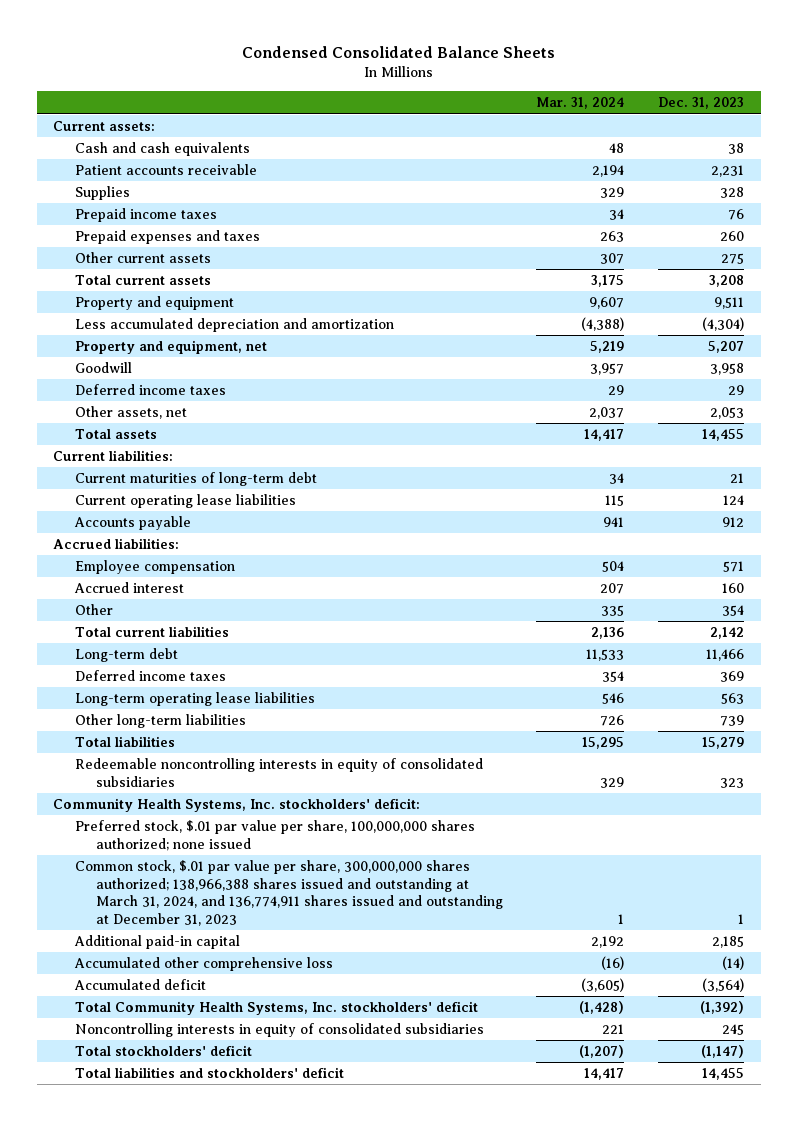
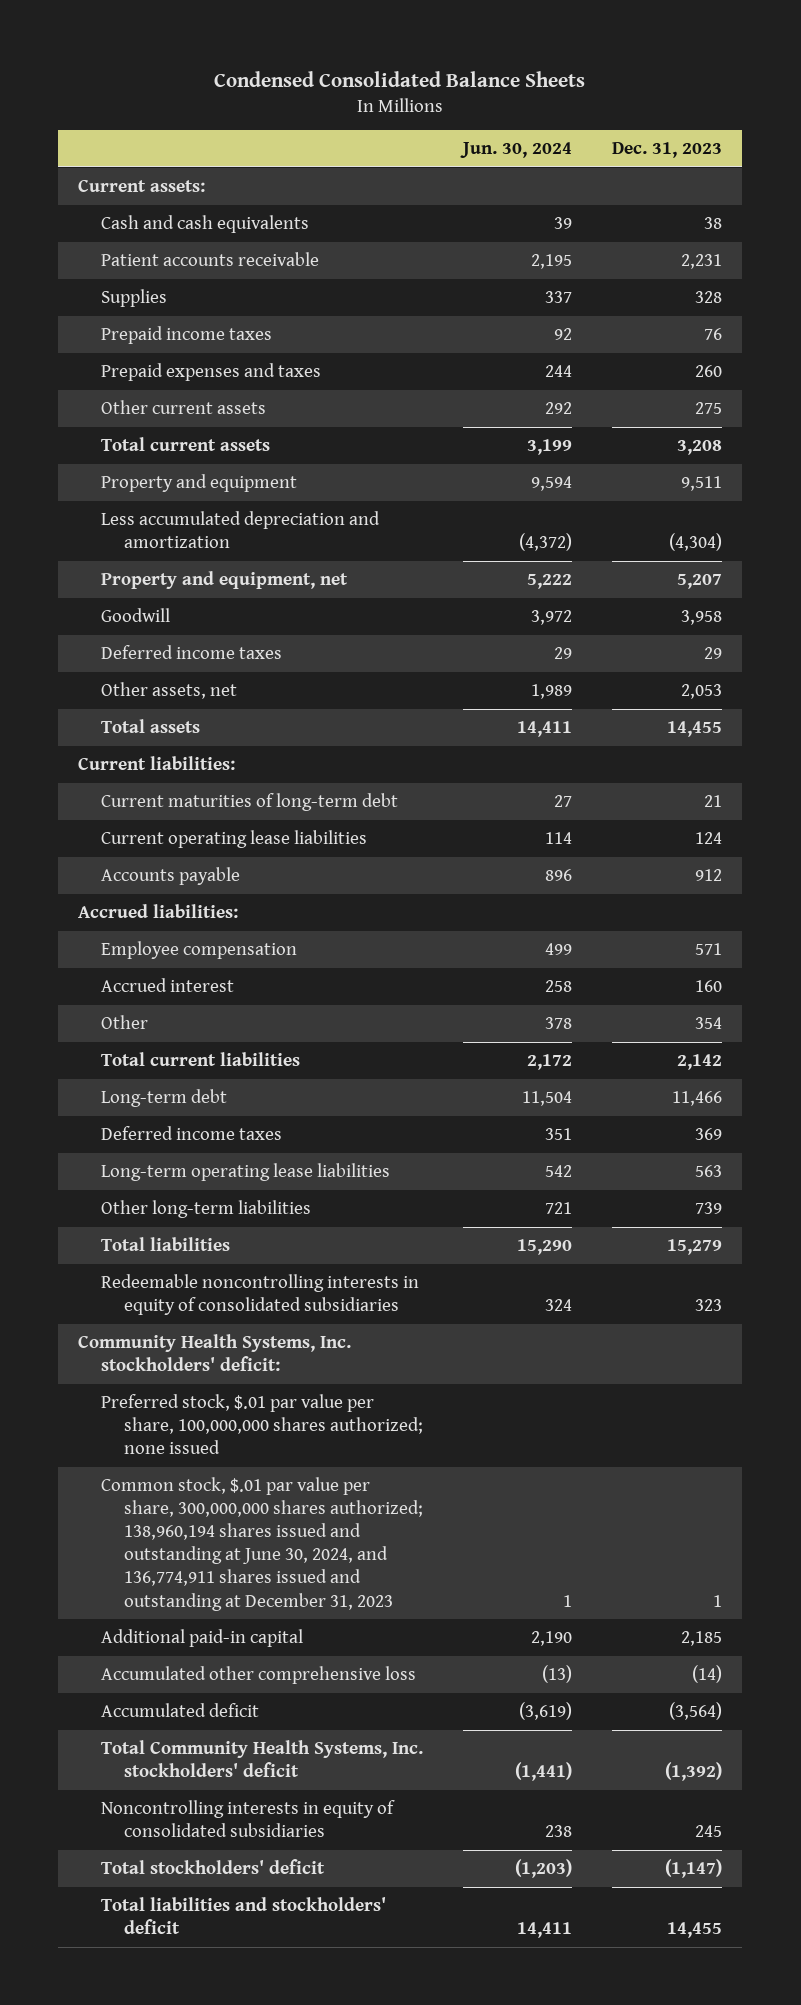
[536,97,625,110] Mar. 31, 2024 -> none
none -> [460,141,573,158] Jun. 30, 2024
[74,860,503,926] Common stock, $.01 par value per share, 300,000,000 shares authorized; 138,966,388 shares issued and outstanding at March 31, 2024, and 136,774,911 shares issued and outstanding at December 31, 2023 -> [101,1477,423,1611] Common stock, $.01 par value per share, 300,000,000 shares authorized; 138,960,194 shares issued and outstanding at June 30, 2024, and 136,774,911 shares issued and outstanding at December 31, 2023

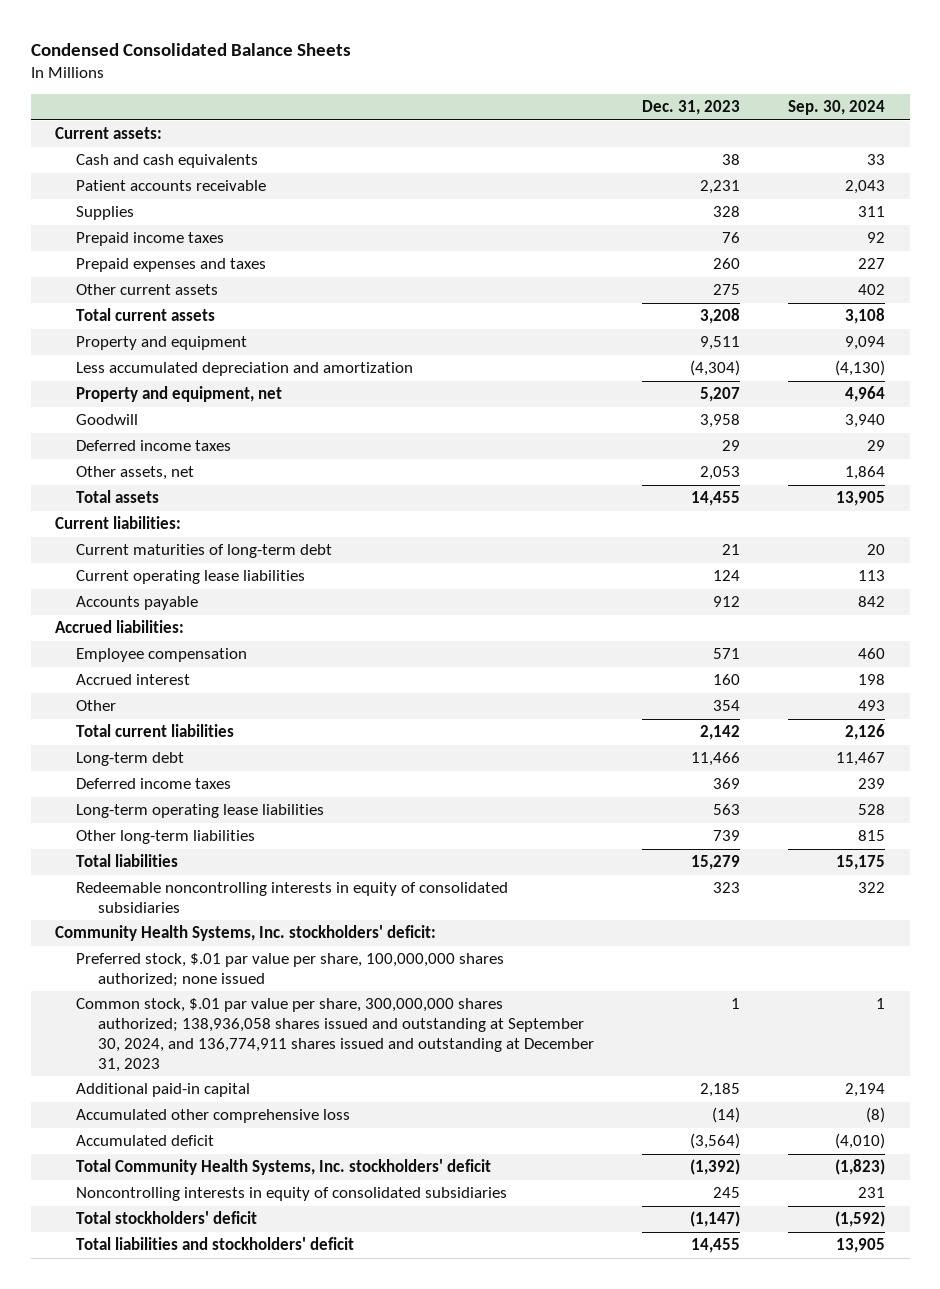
[460,141,573,158] Jun. 30, 2024 -> none
none -> [788,100,886,116] Sep. 30, 2024
[101,1477,423,1611] Common stock, $.01 par value per share, 300,000,000 shares authorized; 138,960,194 shares issued and outstanding at June 30, 2024, and 136,774,911 shares issued and outstanding at December 31, 2023 -> [76,998,594,1072] Common stock, $.01 par value per share, 300,000,000 shares authorized; 138,936,058 shares issued and outstanding at September 30, 2024, and 136,774,911 shares issued and outstanding at December 31, 2023

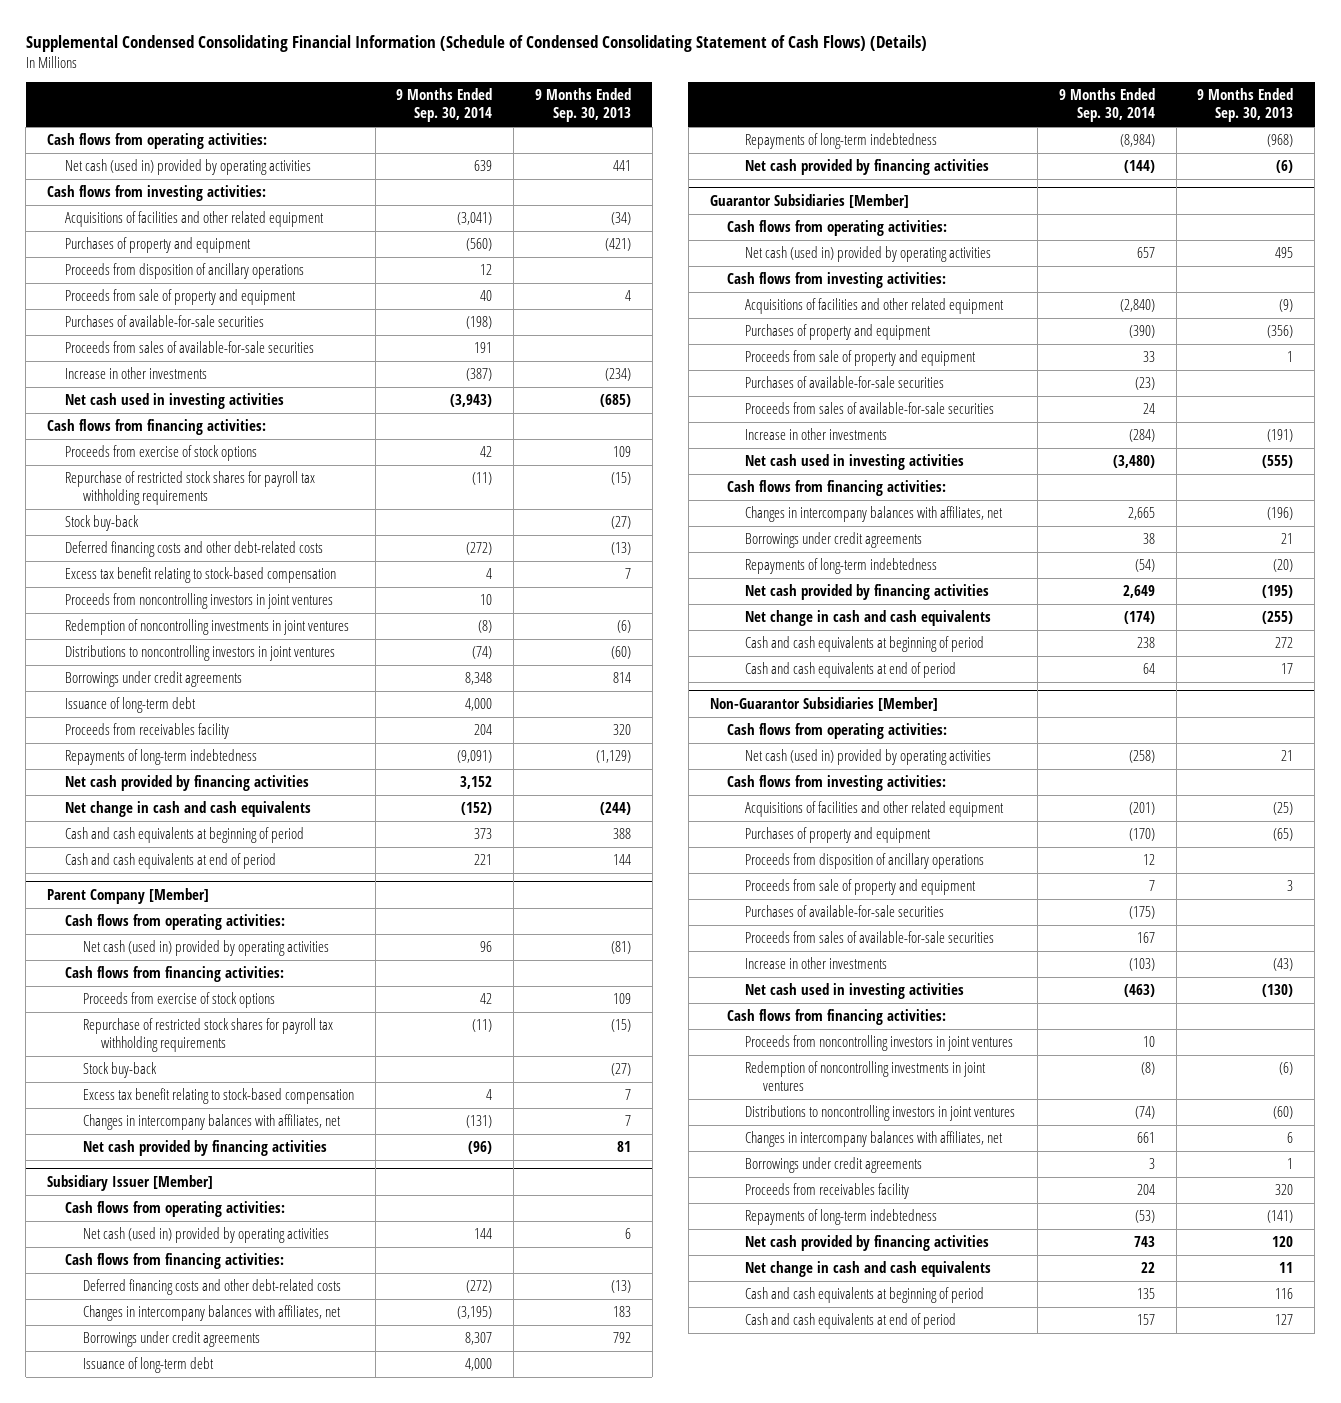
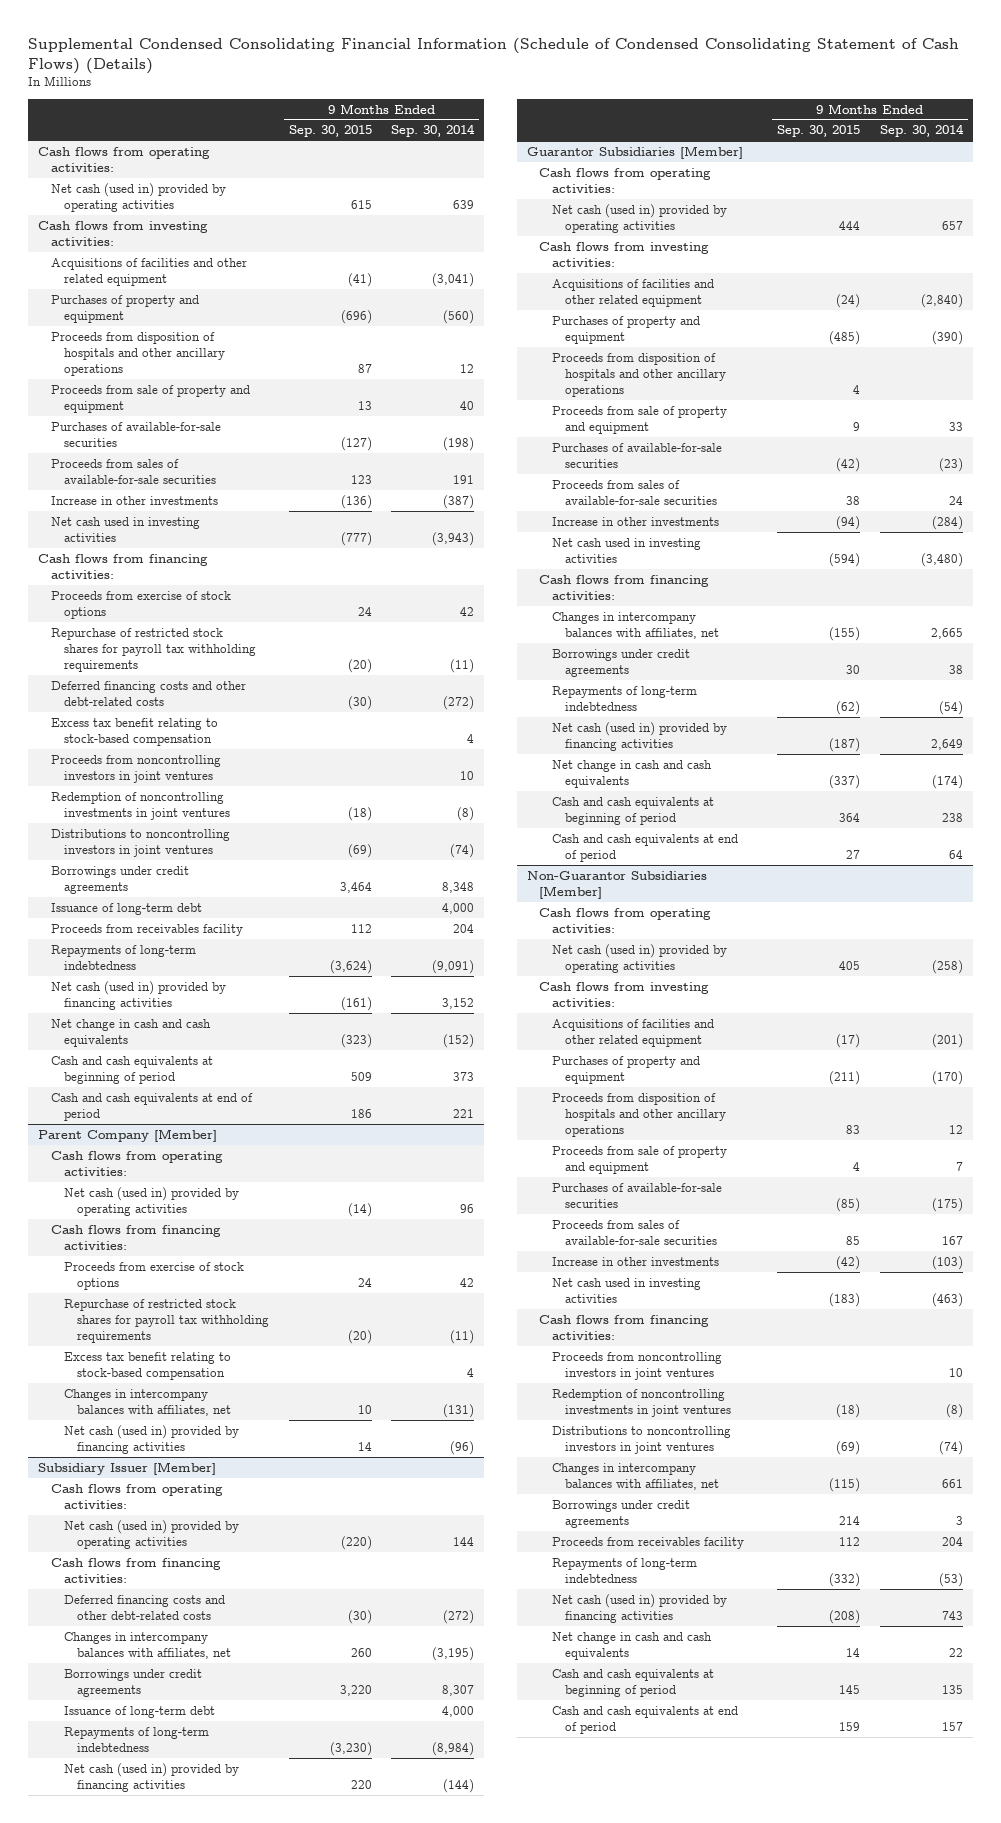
[534,88,631,123] 9 Months Ended Sep. 30, 2013 -> none
none -> [288,125,372,138] Sep. 30, 2015
[64,263,304,280] Proceeds from disposition of ancillary operations -> [51,331,225,376] Proceeds from disposition of hospitals and other ancillary operations
[64,515,139,532] Stock buy-back -> none
[64,775,309,792] Net cash provided by financing activities -> [51,980,227,1010] Net cash (used in) provided by financing activities
[82,1062,157,1079] Stock buy-back -> none
[82,1140,327,1157] Net cash provided by financing activities -> [63,1424,239,1454] Net cash (used in) provided by financing activities
[745,159,990,176] Net cash provided by financing activities -> [63,1762,239,1792] Net cash (used in) provided by financing activities
none -> [552,352,727,397] Proceeds from disposition of hospitals and other ancillary operations
[745,584,990,601] Net cash provided by financing activities -> [552,721,728,751] Net cash (used in) provided by financing activities
[745,853,985,870] Proceeds from disposition of ancillary operations -> [552,1092,727,1137] Proceeds from disposition of hospitals and other ancillary operations
[745,1235,990,1252] Net cash provided by financing activities -> [552,1593,728,1623] Net cash (used in) provided by financing activities

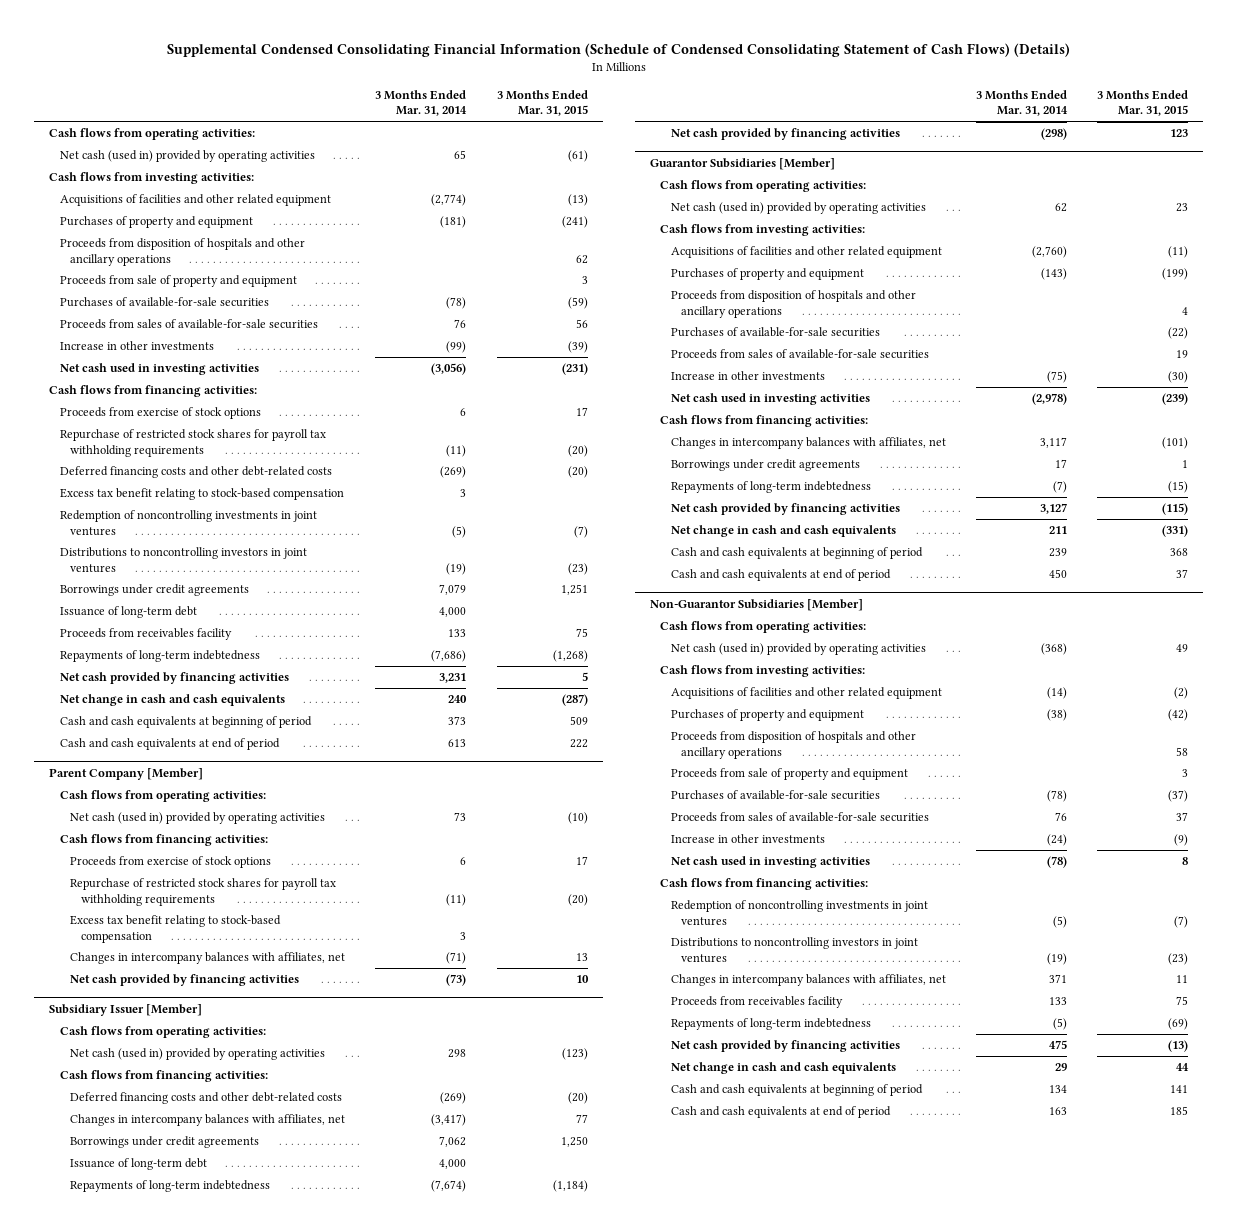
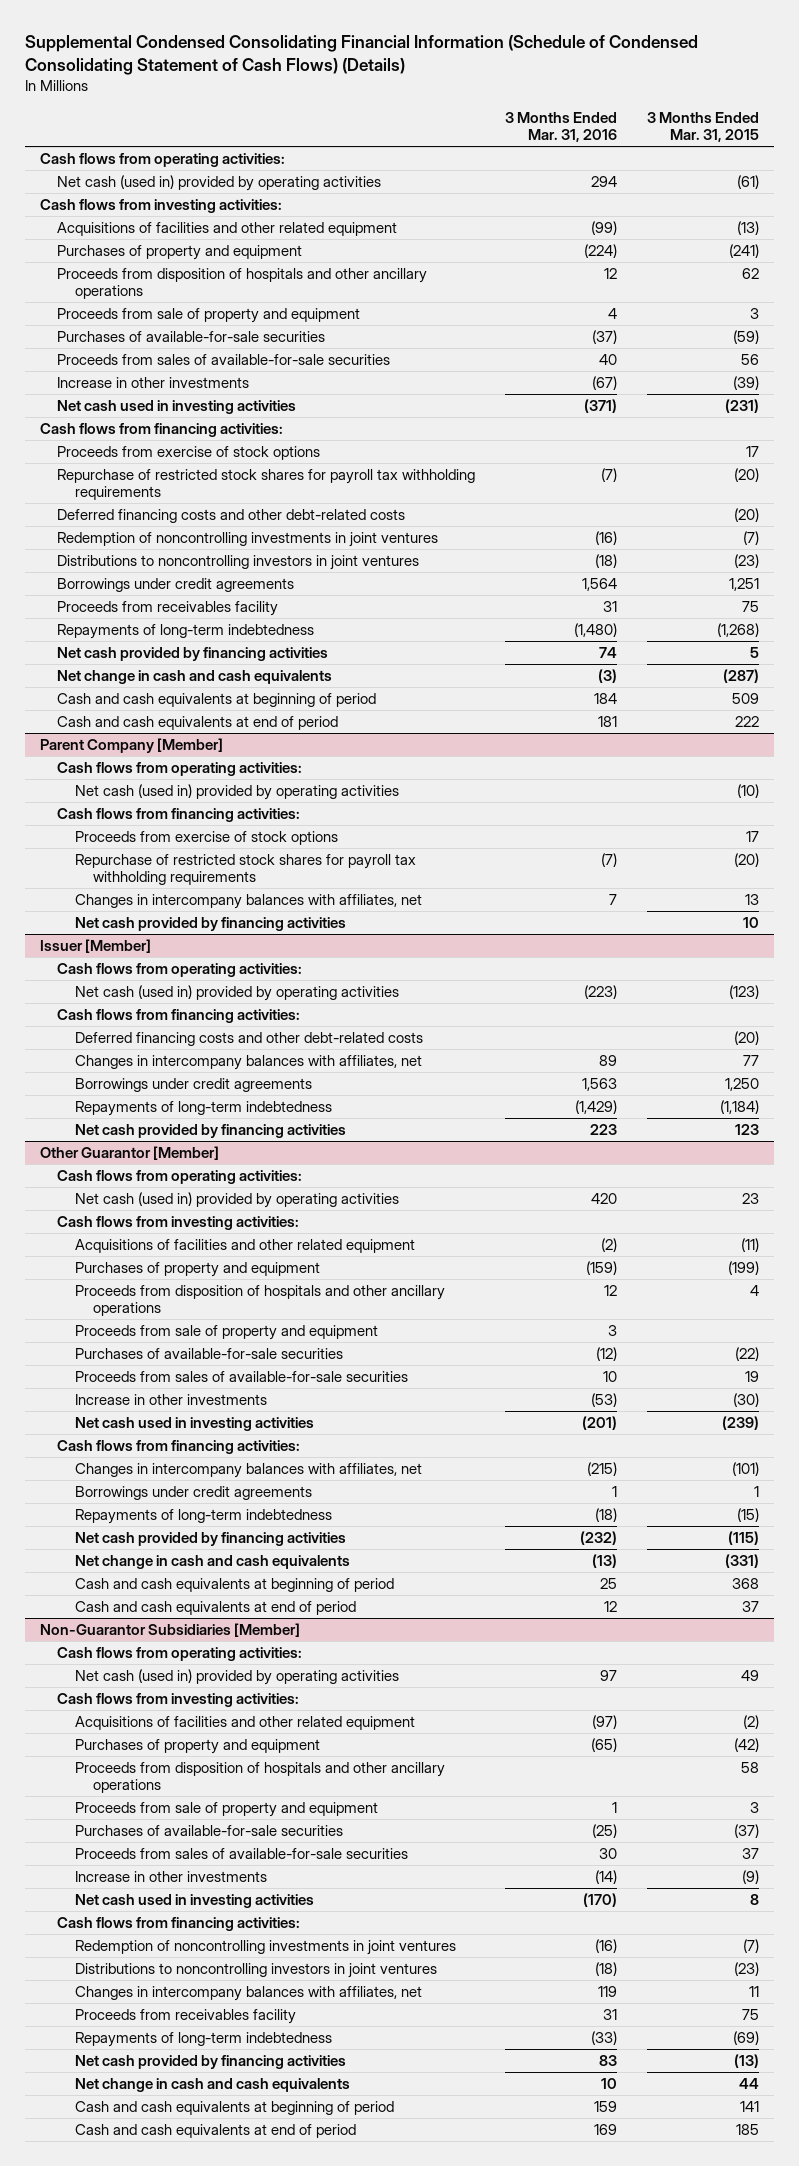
[375,90,468,117] 3 Months Ended Mar. 31, 2014 -> none
none -> [505,111,618,143] 3 Months Ended Mar. 31, 2016
[59,488,344,501] Excess tax benefit relating to stock-based compensation -> none
[59,606,197,619] Issuance of long-term debt -> none
[70,915,282,943] Excess tax benefit relating to stock-based compensation -> none
[49,1003,203,1016] Subsidiary Issuer [Member] -> [39,938,151,953] Issuer [Member]
[70,1158,208,1171] Issuance of long-term debt -> none
[649,157,835,170] Guarantor Subsidiaries [Member] -> [39,1145,219,1160] Other Guarantor [Member]
none -> [75,1324,379,1340] Proceeds from sale of property and equipment

